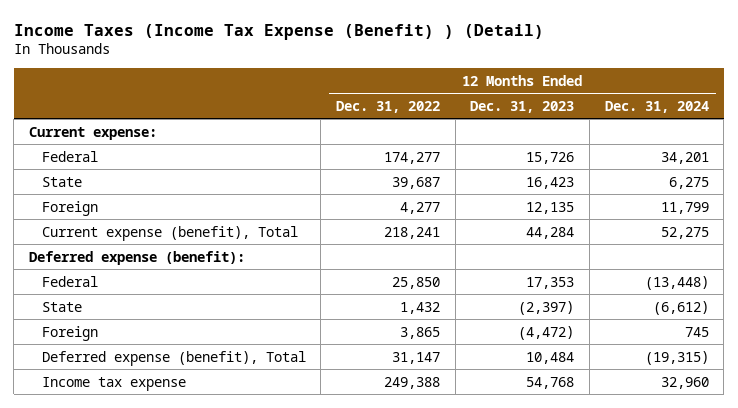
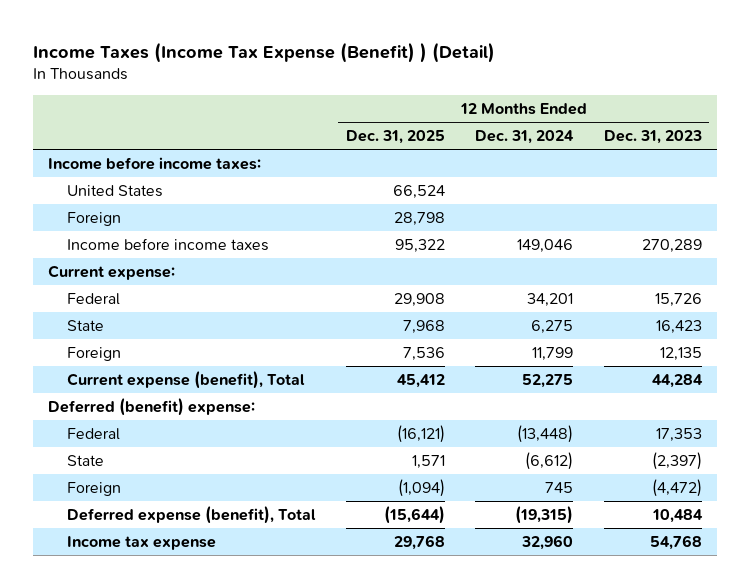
[336,100,441,113] Dec. 31, 2022 -> none
none -> [345,130,445,145] Dec. 31, 2025
none -> [48,156,262,170] Income before income taxes:
none -> [66,184,163,197] United States
none -> [66,211,121,226] Foreign
none -> [66,237,269,251] Income before income taxes
[28,250,245,265] Deferred expense (benefit): -> [48,397,256,416] Deferred (benefit) expense:

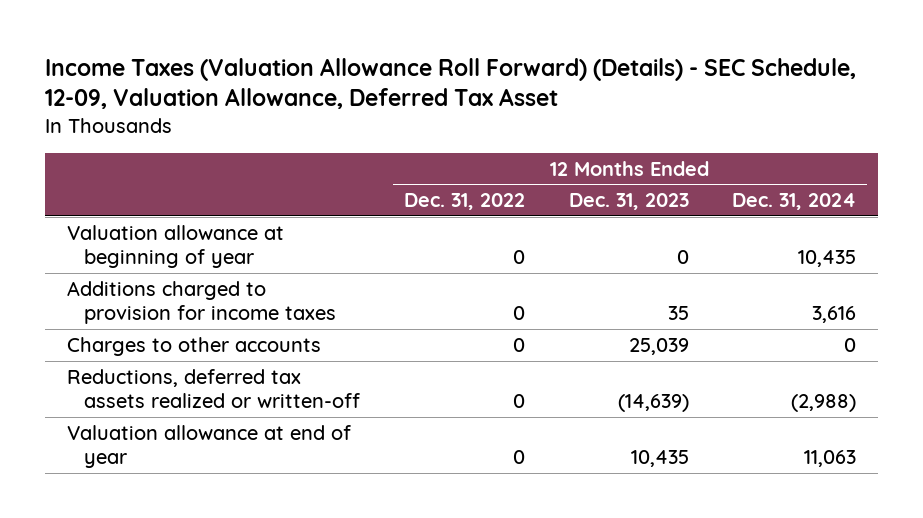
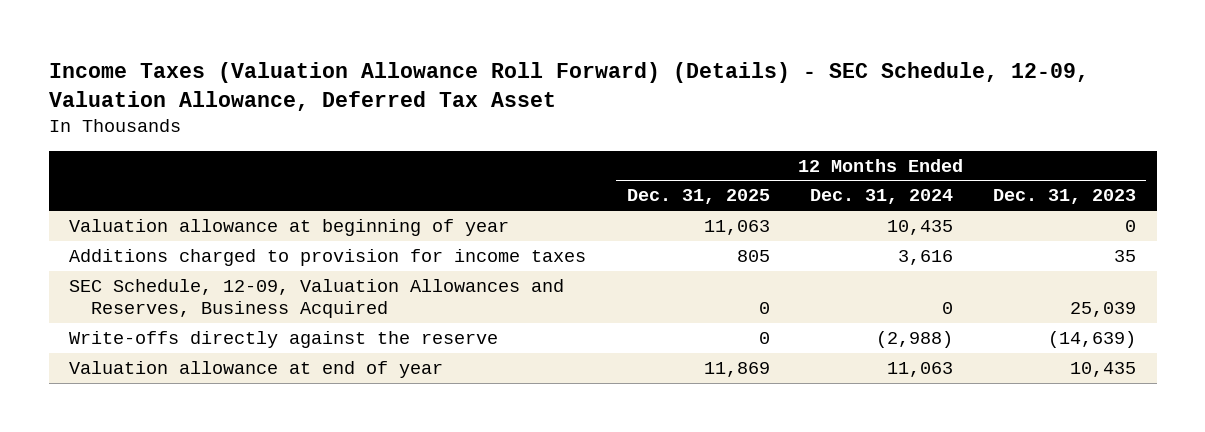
[404,193,526,211] Dec. 31, 2022 -> none
none -> [626,189,770,205] Dec. 31, 2025
[66,336,321,356] Charges to other accounts -> [69,279,565,319] SEC Schedule, 12-09, Valuation Allowances and Reserves, Business Acquired
[66,368,361,409] Reductions, deferred tax assets realized or written-off -> [69,331,499,349] Write-offs directly against the reserve

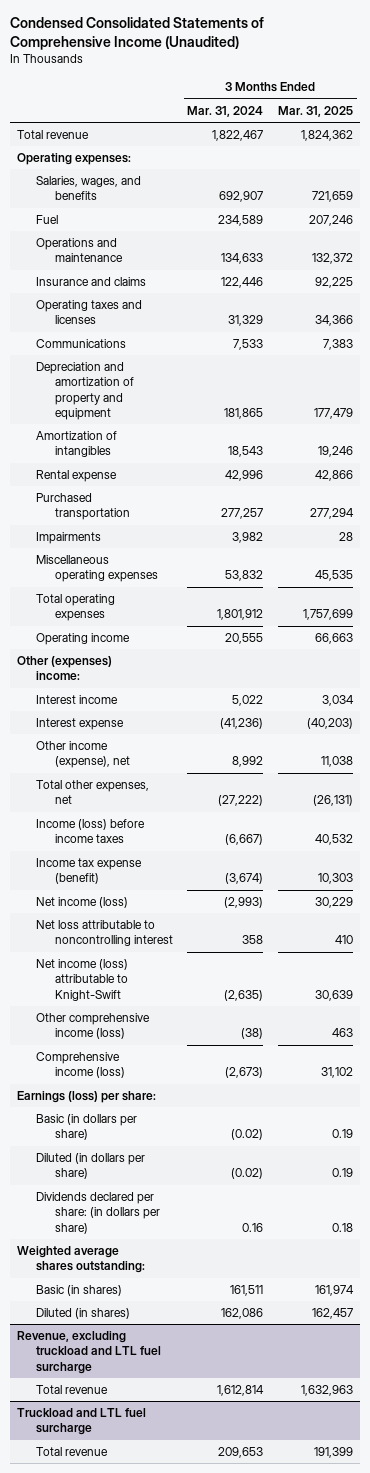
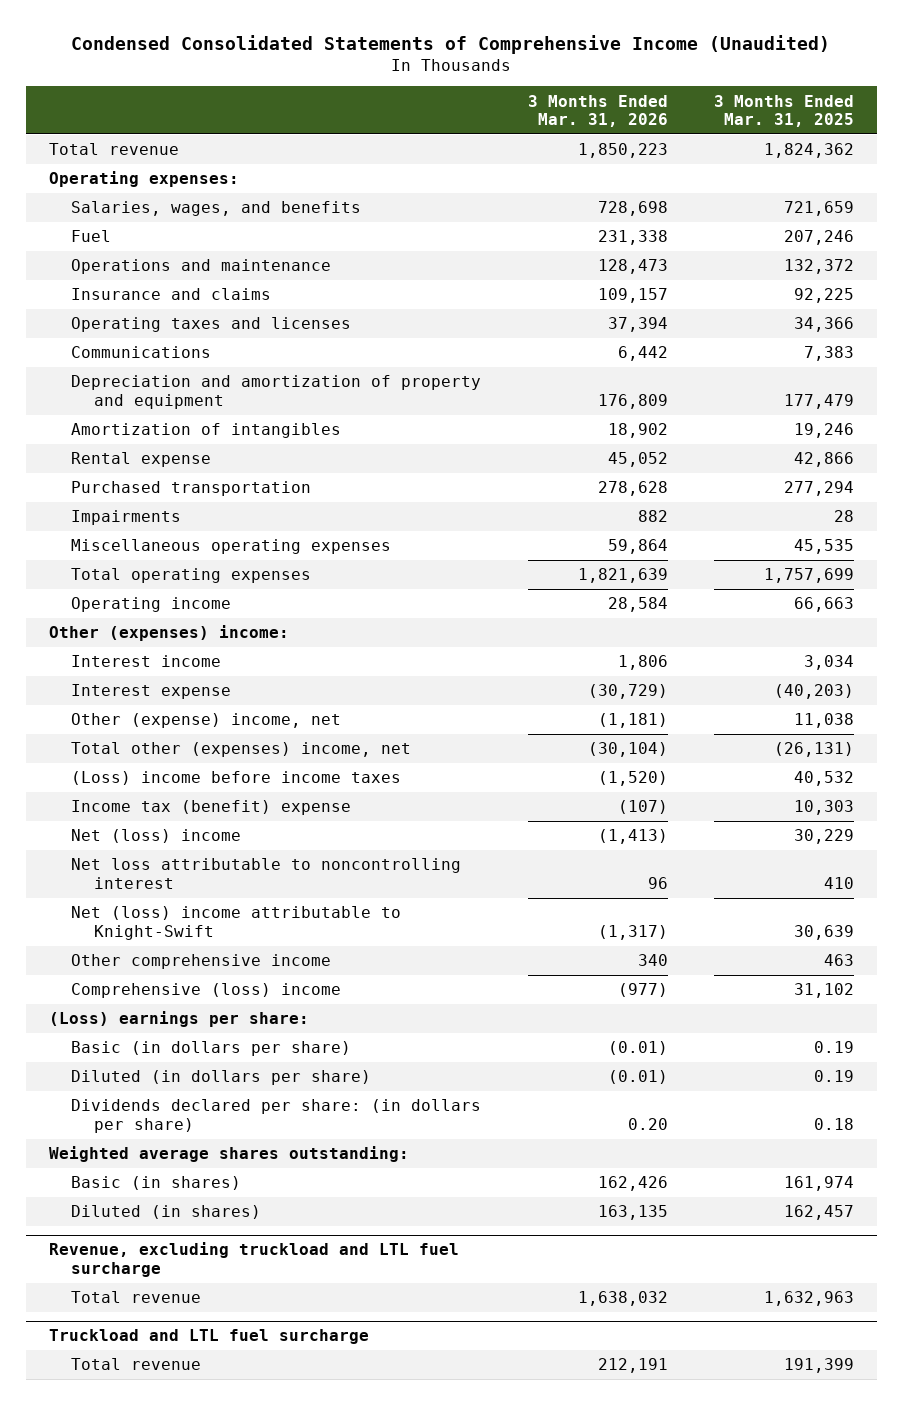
[187,105,264,117] Mar. 31, 2024 -> none
none -> [527,94,668,127] 3 Months Ended Mar. 31, 2026
[35,741,130,769] Other income (expense), net -> [71,713,342,729] Other (expense) income, net
[35,780,149,805] Total other expenses, net -> [71,742,412,758] Total other (expenses) income, net
[35,819,145,844] Income (loss) before income taxes -> [71,771,402,786] (Loss) income before income taxes
[35,858,142,885] Income tax expense (benefit) -> [71,800,352,816] Income tax (benefit) expense
[35,897,128,909] Net income (loss) -> [71,829,242,844] Net (loss) income
[35,959,128,1001] Net income (loss) attributable to Knight-Swift -> [71,906,402,940] Net (loss) income attributable to Knight-Swift
[35,1013,150,1040] Other comprehensive income (loss) -> [71,954,332,970] Other comprehensive income
[35,1052,125,1079] Comprehensive income (loss) -> [71,983,342,999] Comprehensive (loss) income
[17,1091,157,1104] Earnings (loss) per share: -> [48,1011,309,1028] (Loss) earnings per share:

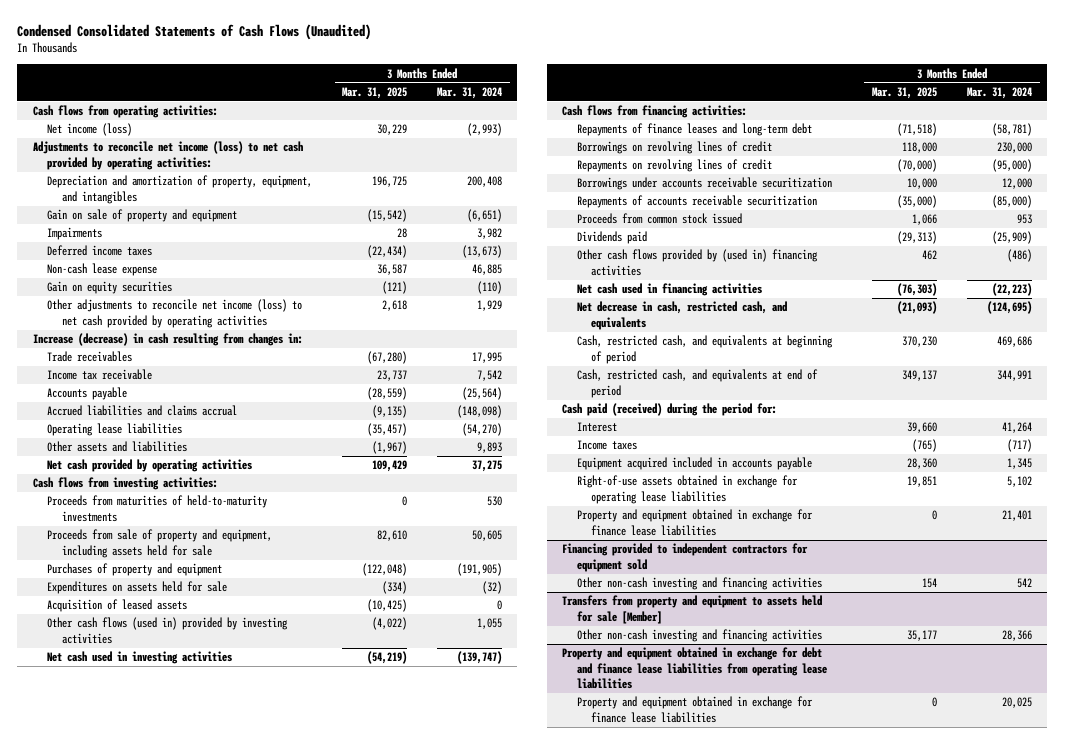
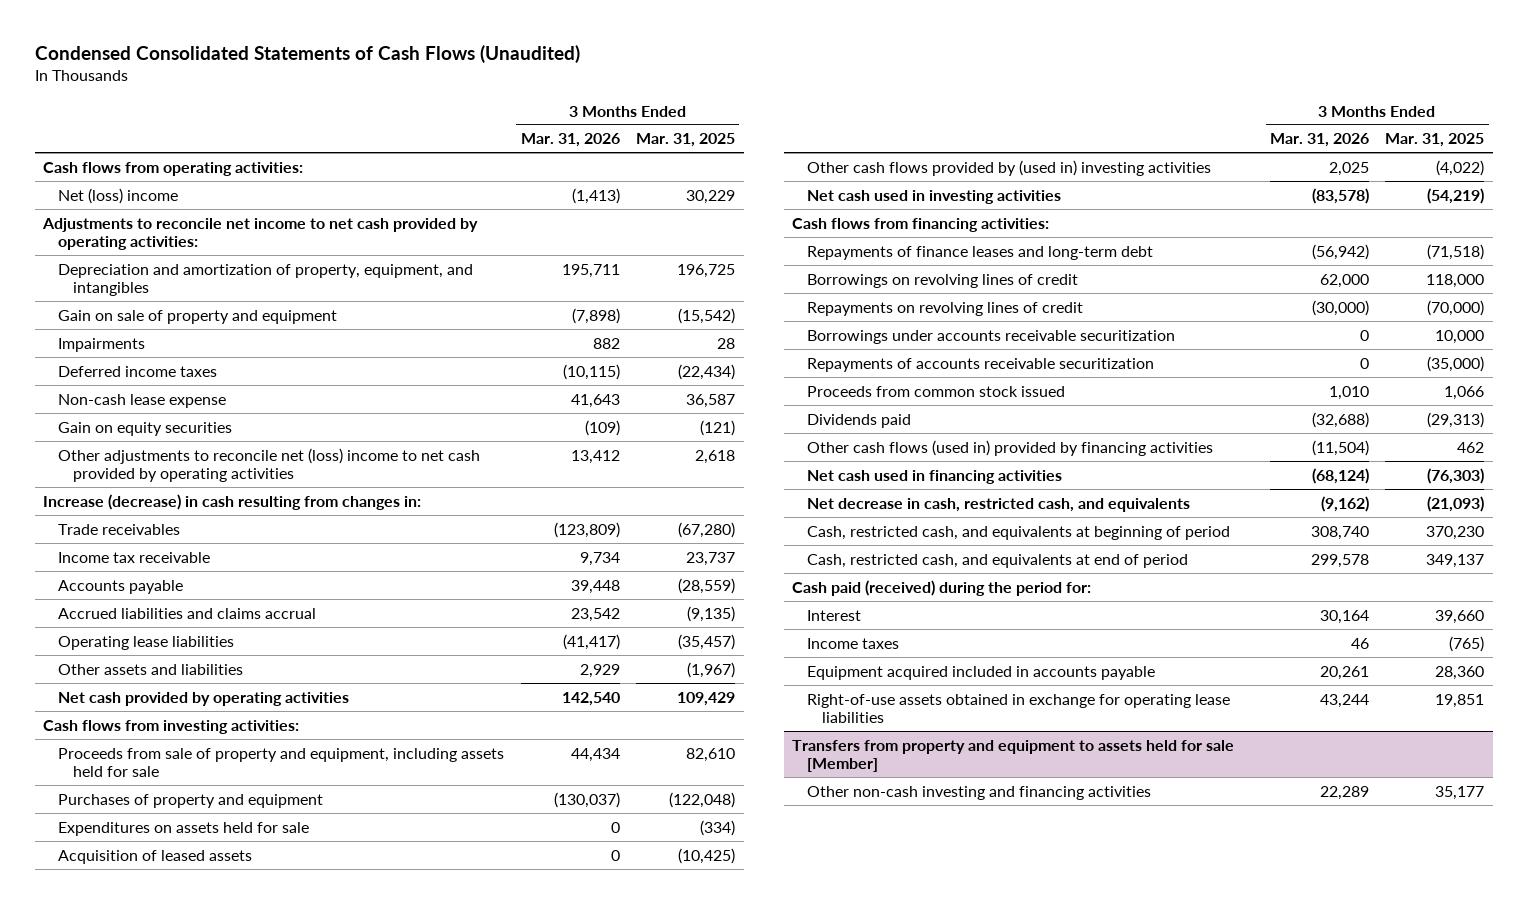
[437,87,503,100] Mar. 31, 2024 -> none
none -> [520,133,620,148] Mar. 31, 2026
[47,123,133,137] Net income (loss) -> [57,187,178,204] Net (loss) income
[32,141,303,170] Adjustments to reconcile net income (loss) to net cash provided by operating activities: -> [41,217,478,251] Adjustments to reconcile net income to net cash provided by operating activities:
[47,299,303,328] Other adjustments to reconcile net income (loss) to net cash provided by operating activities -> [57,447,480,483] Other adjustments to reconcile net (loss) income to net cash provided by operating activities
[47,495,268,522] Proceeds from maturities of held-to-maturity investments -> none
[47,617,289,644] Other cash flows (used in) provided by investing activities -> [807,159,1212,176] Other cash flows provided by (used in) investing activities
[576,249,818,276] Other cash flows provided by (used in) financing activities -> [807,439,1214,456] Other cash flows (used in) provided by financing activities
[576,509,813,536] Property and equipment obtained in exchange for finance lease liabilities -> none
[562,543,809,572] Financing provided to independent contractors for equipment sold -> none
[576,577,822,591] Other non-cash investing and financing activities -> none
[562,647,827,689] Property and equipment obtained in exchange for debt and finance lease liabilities from operating lease liabilities -> none
[576,696,813,723] Property and equipment obtained in exchange for finance lease liabilities -> none

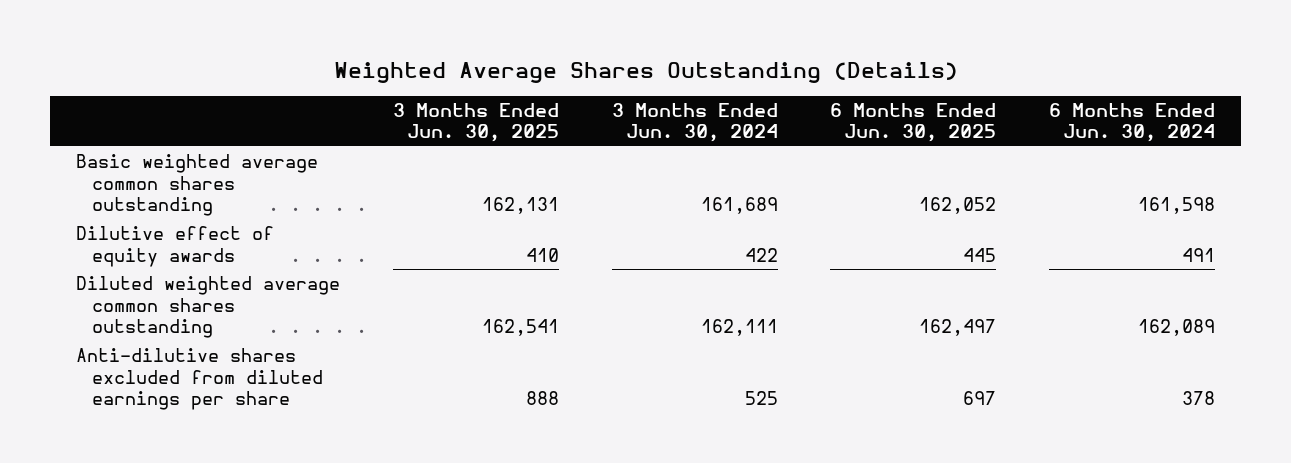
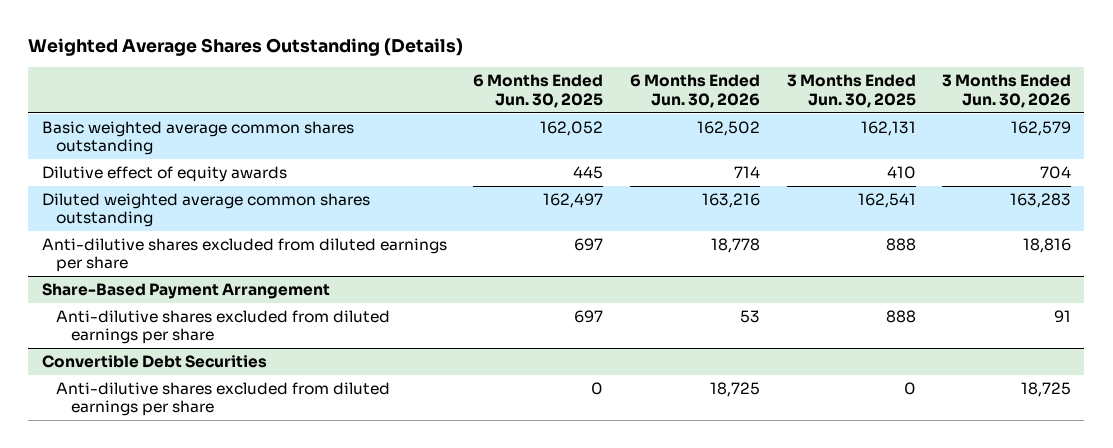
[611,102,778,143] 3 Months Ended Jun. 30, 2024 -> none
[1049,102,1216,143] 6 Months Ended Jun. 30, 2024 -> none
none -> [629,74,760,108] 6 Months Ended Jun. 30, 2026
none -> [942,74,1072,108] 3 Months Ended Jun. 30, 2026
none -> [41,283,330,300] Share-Based Payment Arrangement
none -> [56,310,391,345] Anti-dilutive shares excluded from diluted earnings per share
none -> [41,355,267,369] Convertible Debt Securities
none -> [56,382,391,417] Anti-dilutive shares excluded from diluted earnings per share

